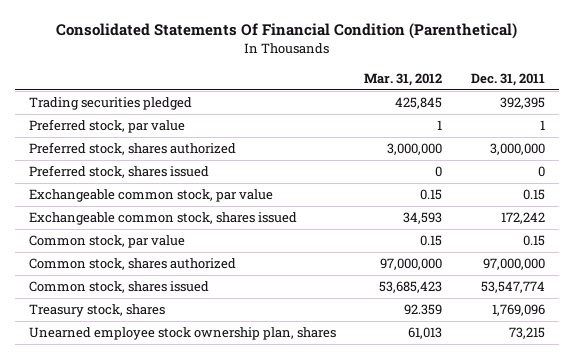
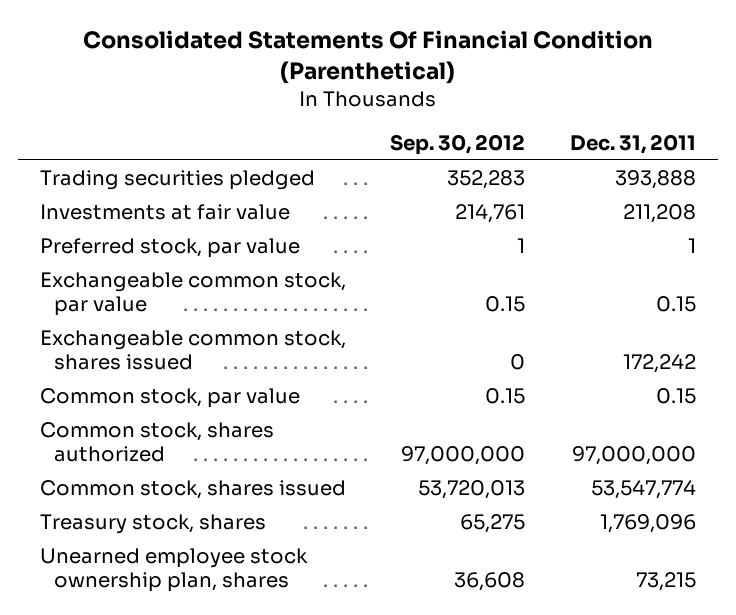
[364,72,443,86] Mar. 31, 2012 -> none
none -> [390,133,526,155] Sep. 30, 2012
[499,97,545,110] 392,395 -> [614,170,696,190] 393,888
none -> [40,204,291,221] Investments at fair value
[29,142,237,156] Preferred stock, shares authorized -> none
[29,165,210,179] Preferred stock, shares issued -> none

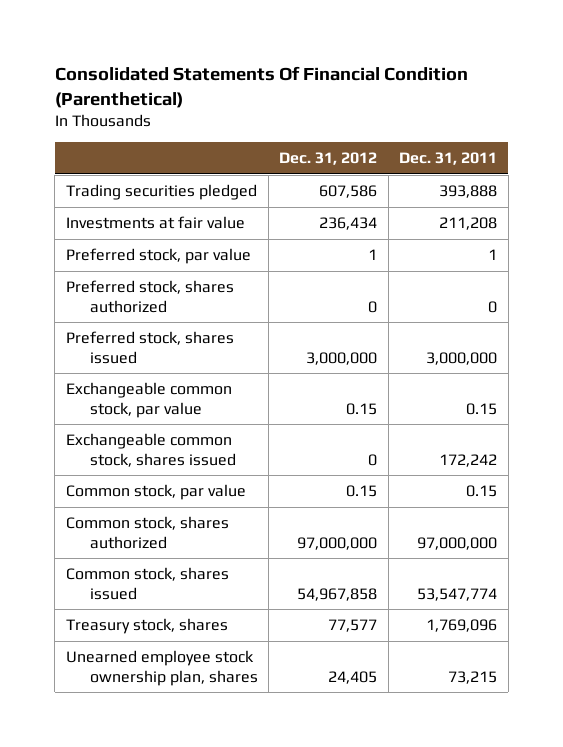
[390,133,526,155] Sep. 30, 2012 -> none
none -> [279,151,378,165] Dec. 31, 2012
none -> [65,279,234,313] Preferred stock, shares authorized
none -> [65,330,234,364] Preferred stock, shares issued

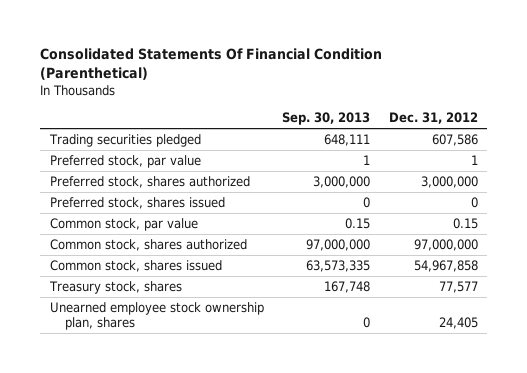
[399,151,498,165] Dec. 31, 2011 -> none
none -> [282,112,371,126] Sep. 30, 2013
[65,215,245,229] Investments at fair value -> none
[65,381,232,418] Exchangeable common stock, par value -> none
[65,432,236,467] Exchangeable common stock, shares issued -> none
[368,300,378,313] 0 -> [420,175,478,188] 3,000,000
[306,351,378,365] 3,000,000 -> [470,196,478,208] 0

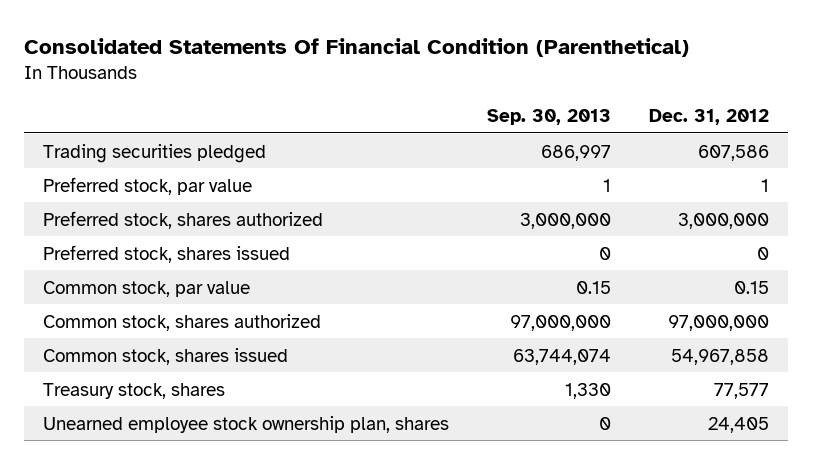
[324,133,371,146] 648,111 -> [541,144,612,161] 686,997
[306,259,371,272] 63,573,335 -> [513,348,612,365] 63,744,074
[324,280,371,293] 167,748 -> [565,382,612,399] 1,330

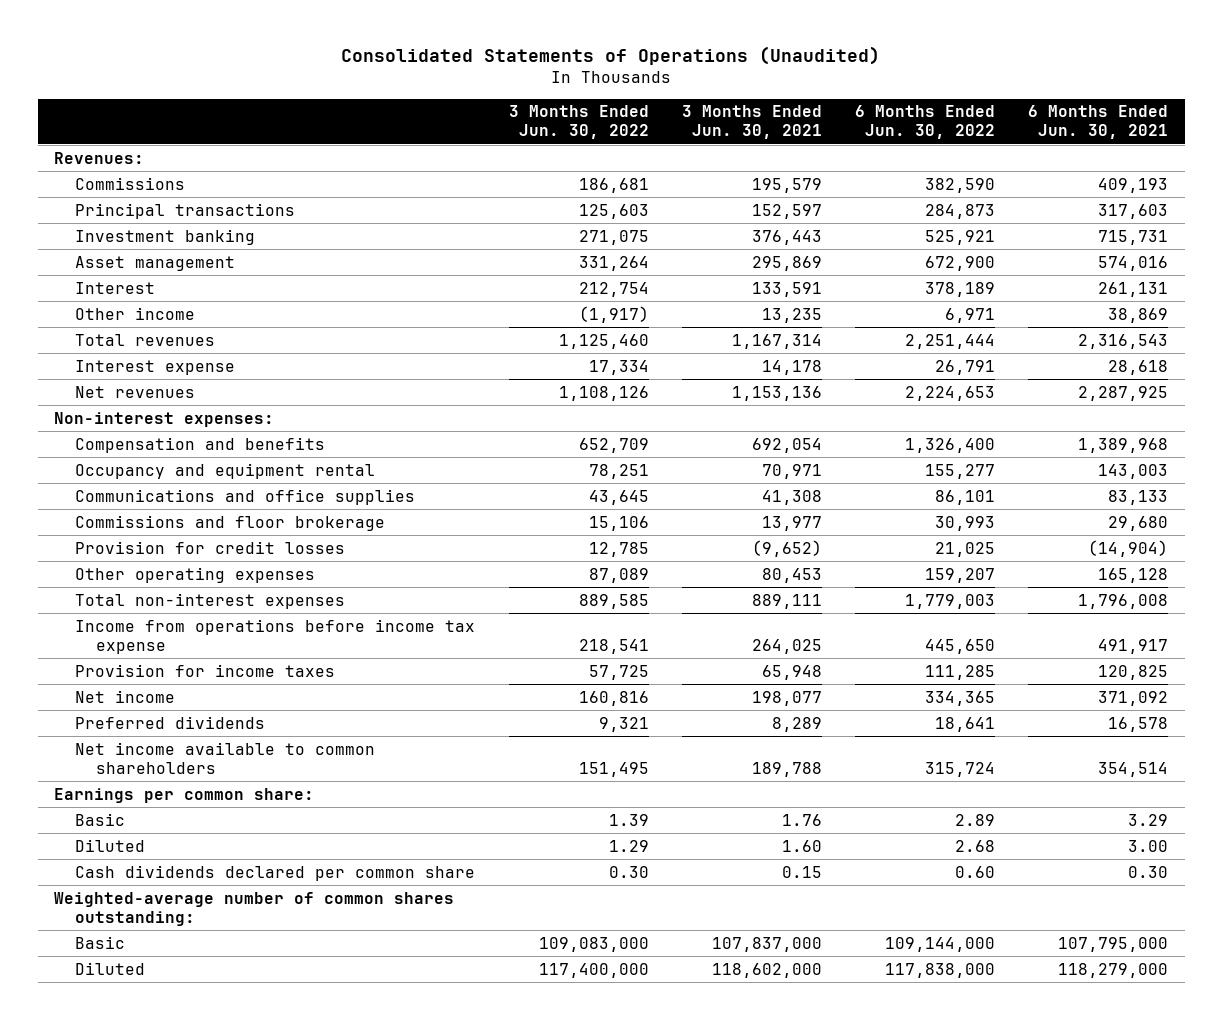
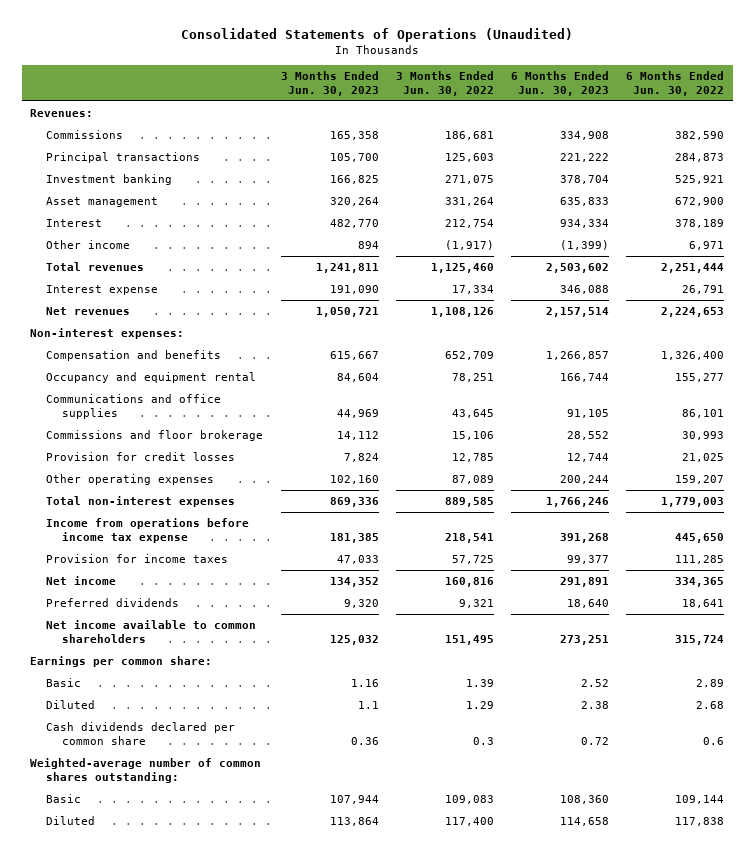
[681,105,822,140] 3 Months Ended Jun. 30, 2021 -> none
[1028,105,1169,140] 6 Months Ended Jun. 30, 2021 -> none
none -> [280,71,379,96] 3 Months Ended Jun. 30, 2023
none -> [511,71,610,96] 6 Months Ended Jun. 30, 2023
[608,865,649,878] 0.30 -> [472,736,494,745] 0.3
[955,865,996,878] 0.60 -> [703,736,725,745] 0.6
[538,936,649,952] 109,083,000 -> [444,795,494,805] 109,083
[885,936,996,952] 109,144,000 -> [675,795,725,805] 109,144
[538,962,649,978] 117,400,000 -> [444,817,494,827] 117,400
[885,962,996,978] 117,838,000 -> [675,817,725,827] 117,838

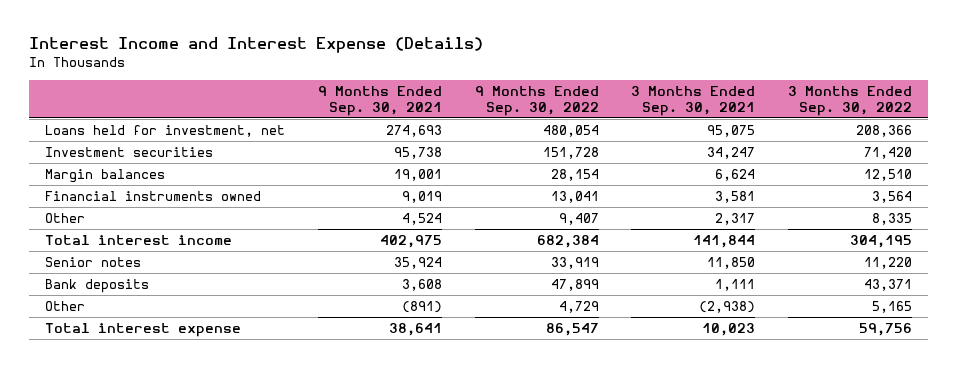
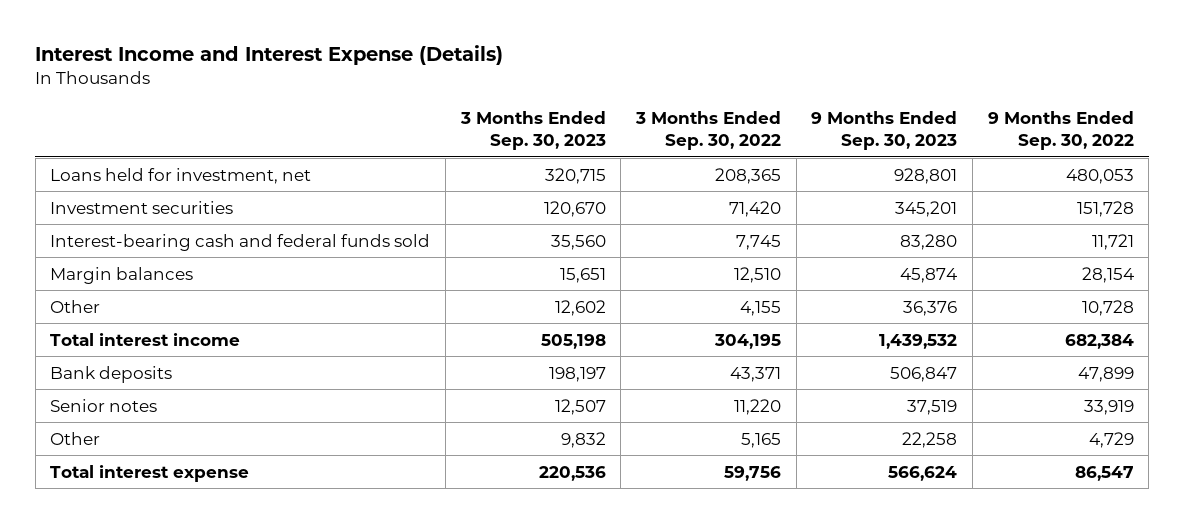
[317,85,442,116] 9 Months Ended Sep. 30, 2021 -> none
[631,85,756,116] 3 Months Ended Sep. 30, 2021 -> none
none -> [459,111,606,151] 3 Months Ended Sep. 30, 2023
none -> [811,111,958,151] 9 Months Ended Sep. 30, 2023
[542,124,599,137] 480,054 -> [1065,168,1134,184] 480,053
[856,124,913,137] 208,366 -> [714,167,781,184] 208,365
none -> [50,233,431,251] Interest-bearing cash and federal funds sold
[45,190,262,201] Financial instruments owned -> none
[558,212,599,225] 9,407 -> [1081,299,1134,316] 10,728
[872,212,913,225] 8,335 -> [739,300,781,316] 4,155
[45,256,142,267] Senior notes -> [50,398,158,412] Senior notes

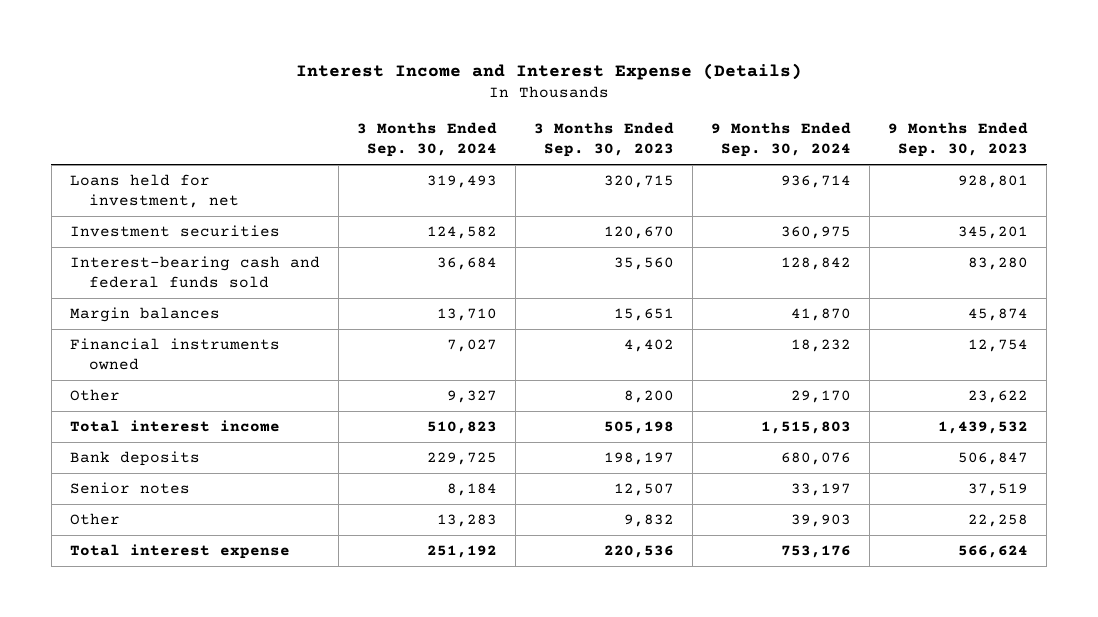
[634,111,781,151] 3 Months Ended Sep. 30, 2022 -> none
[987,111,1134,151] 9 Months Ended Sep. 30, 2022 -> none
none -> [356,122,497,157] 3 Months Ended Sep. 30, 2024
none -> [711,122,852,157] 9 Months Ended Sep. 30, 2024
none -> [69,338,280,370] Financial instruments owned
[554,299,606,316] 12,602 -> [624,390,675,404] 8,200
[903,300,958,316] 36,376 -> [968,390,1029,404] 23,622

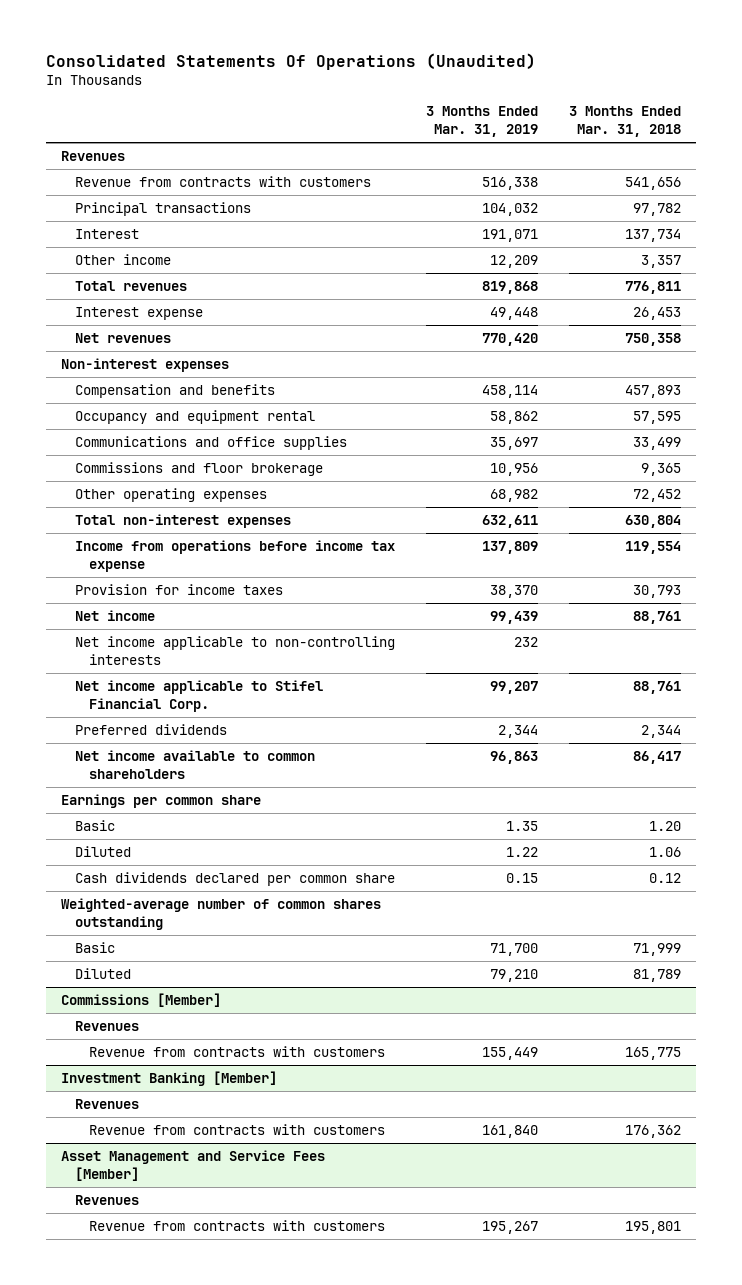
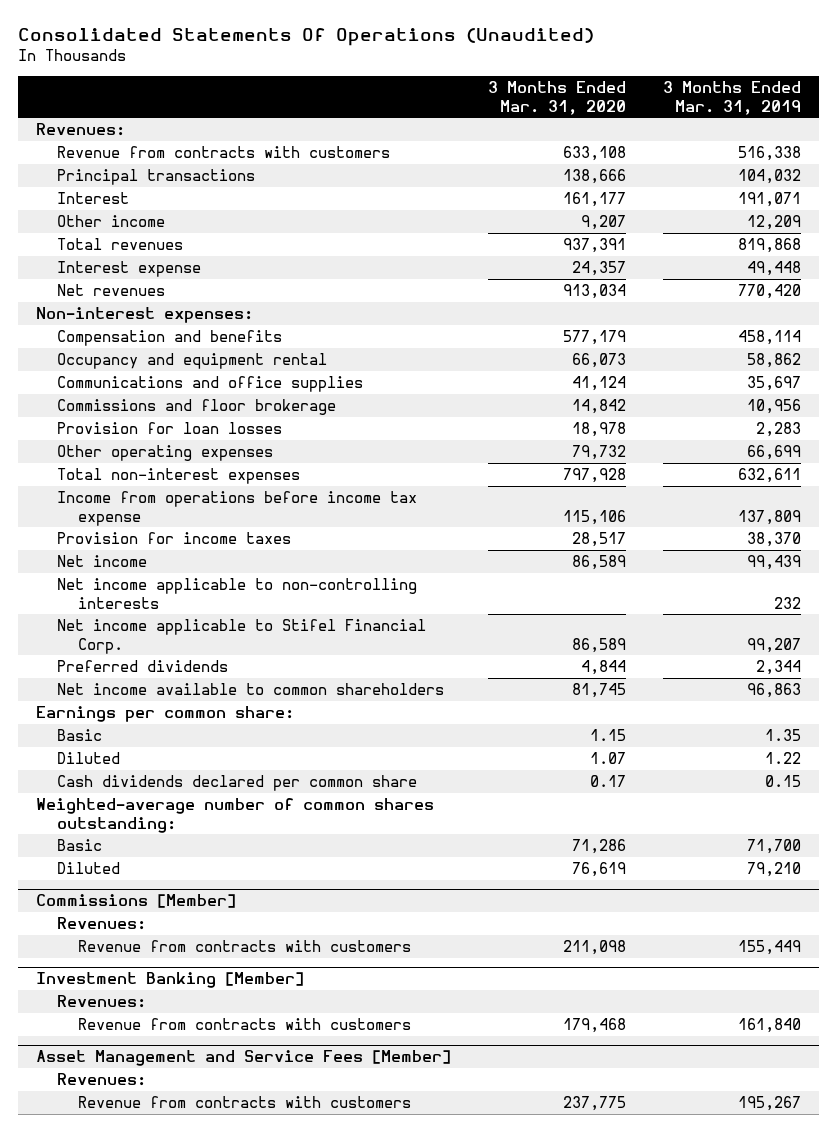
[568,106,681,137] 3 Months Ended Mar. 31, 2018 -> none
none -> [488,80,627,115] 3 Months Ended Mar. 31, 2020
[61,151,126,162] Revenues -> [36,122,126,136] Revenues:
[61,358,230,373] Non-interest expenses -> [36,306,254,323] Non-interest expenses:
none -> [57,421,283,434] Provision for loan losses
[489,489,538,503] 68,982 -> [746,444,801,460] 66,699
[61,794,262,809] Earnings per common share -> [36,705,295,722] Earnings per common share:
[61,898,382,930] Weighted-average number of common shares outstanding -> [36,797,435,833] Weighted-average number of common shares outstanding:
[74,1021,139,1032] Revenues -> [57,916,147,930] Revenues:
[74,1099,139,1110] Revenues -> [57,994,147,1008] Revenues:
[74,1195,139,1206] Revenues -> [57,1072,147,1086] Revenues:

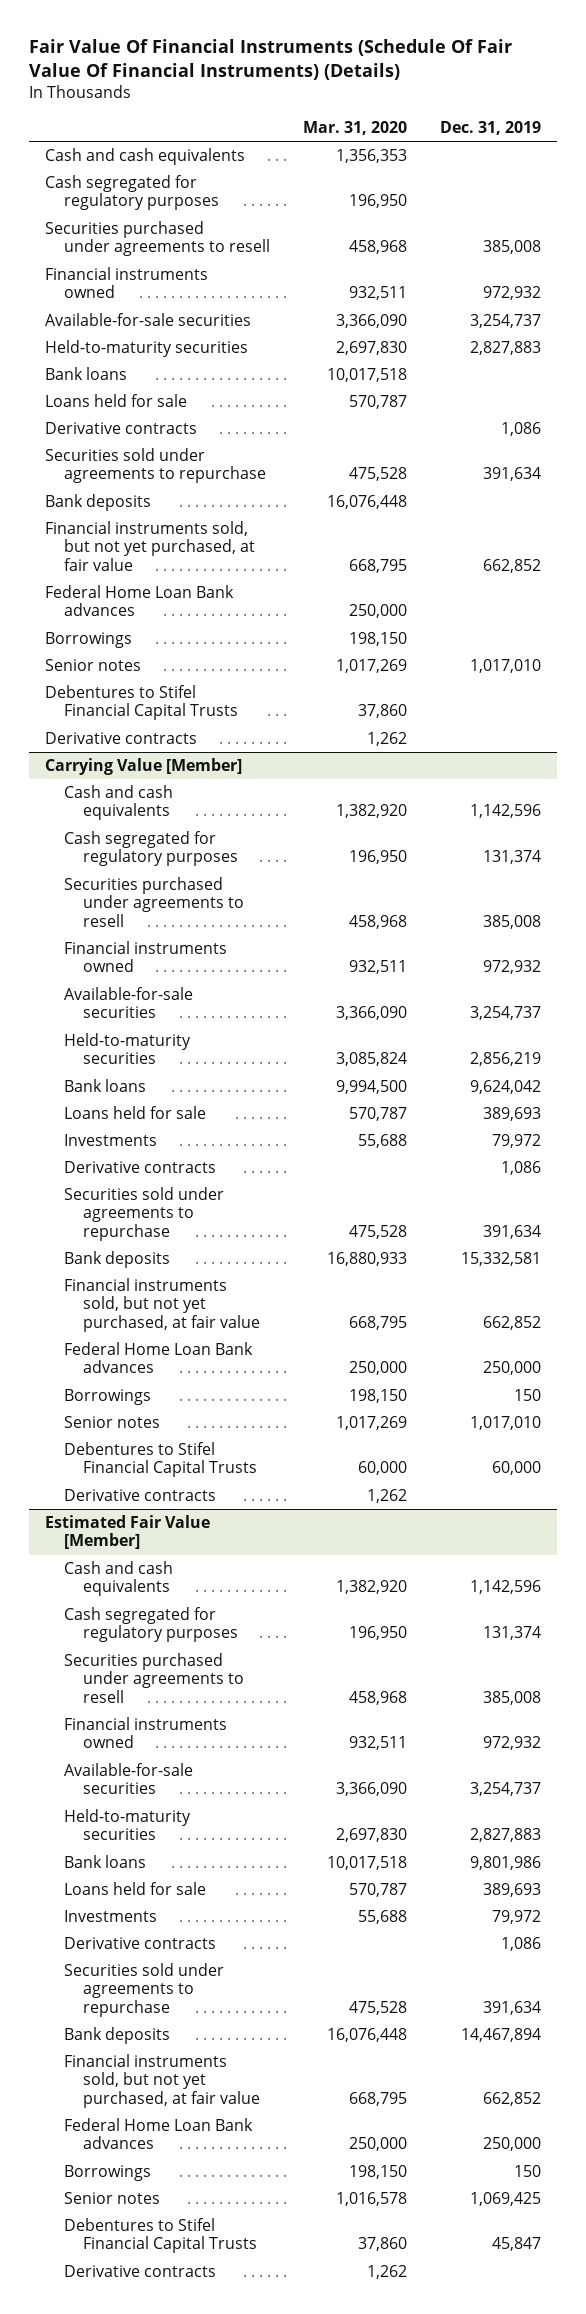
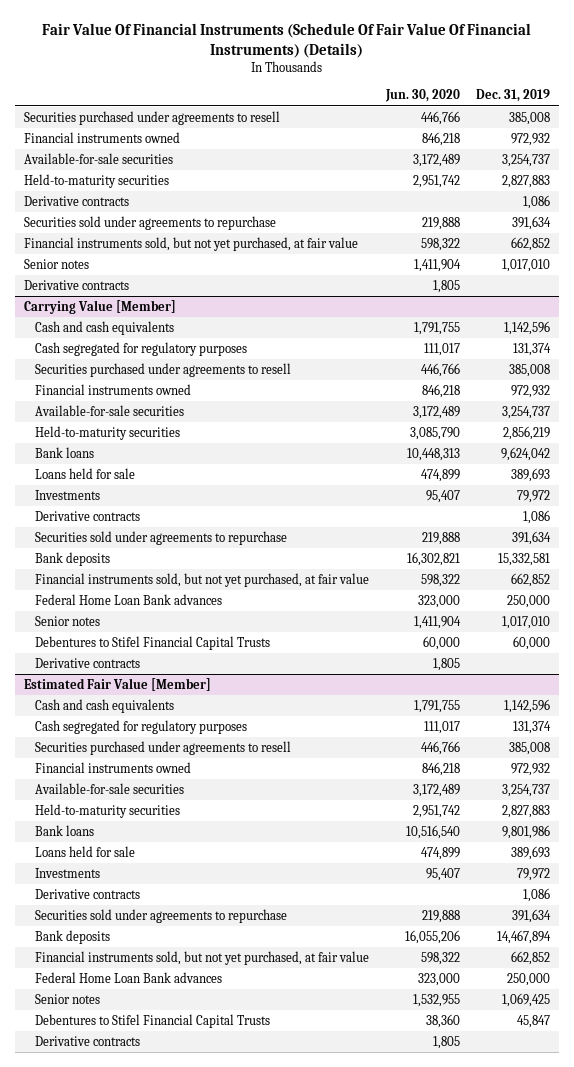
[303,121,408,136] Mar. 31, 2020 -> none
none -> [384,89,460,103] Jun. 30, 2020
[45,148,246,166] Cash and cash equivalents -> none
[45,175,220,211] Cash segregated for regulatory purposes -> none
[45,367,128,381] Bank loans -> none
[45,394,188,408] Loans held for sale -> none
[45,494,152,512] Bank deposits -> none
[45,585,235,617] Federal Home Loan Bank advances -> none
[45,632,133,649] Borrowings -> none
[45,685,239,721] Debentures to Stifel Financial Capital Trusts -> none
[64,1389,152,1406] Borrowings -> none
[64,2165,152,2182] Borrowings -> none

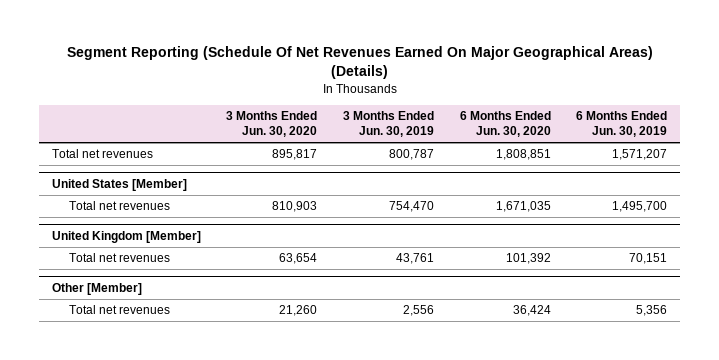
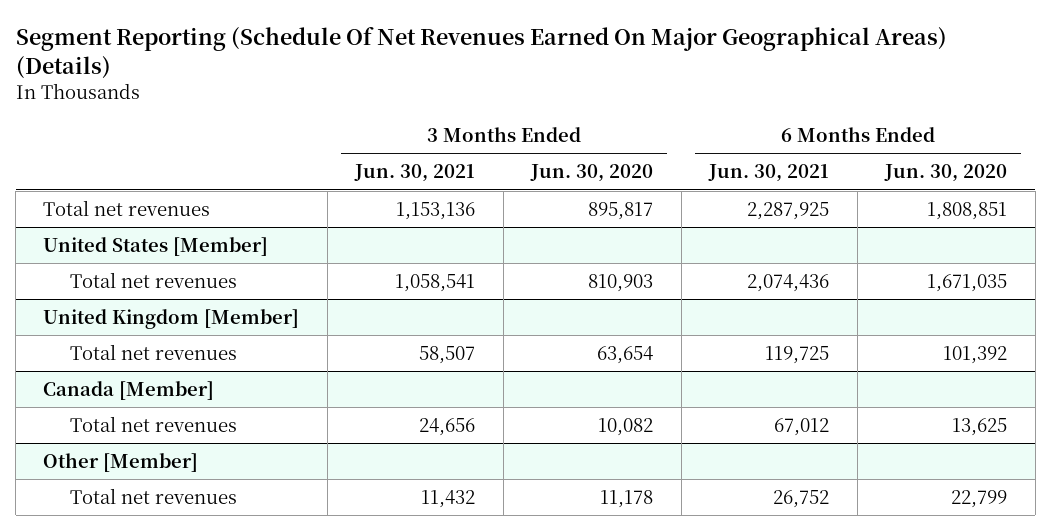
[343,110,435,138] 3 Months Ended Jun. 30, 2019 -> none
[576,110,668,138] 6 Months Ended Jun. 30, 2019 -> none
none -> [354,164,476,183] Jun. 30, 2021
none -> [708,164,830,183] Jun. 30, 2021
none -> [43,380,215,400] Canada [Member]
none -> [70,415,238,432] Total net revenues
[279,305,318,317] 21,260 -> [600,489,654,508] 11,178
[512,305,551,317] 36,424 -> [951,489,1008,508] 22,799

